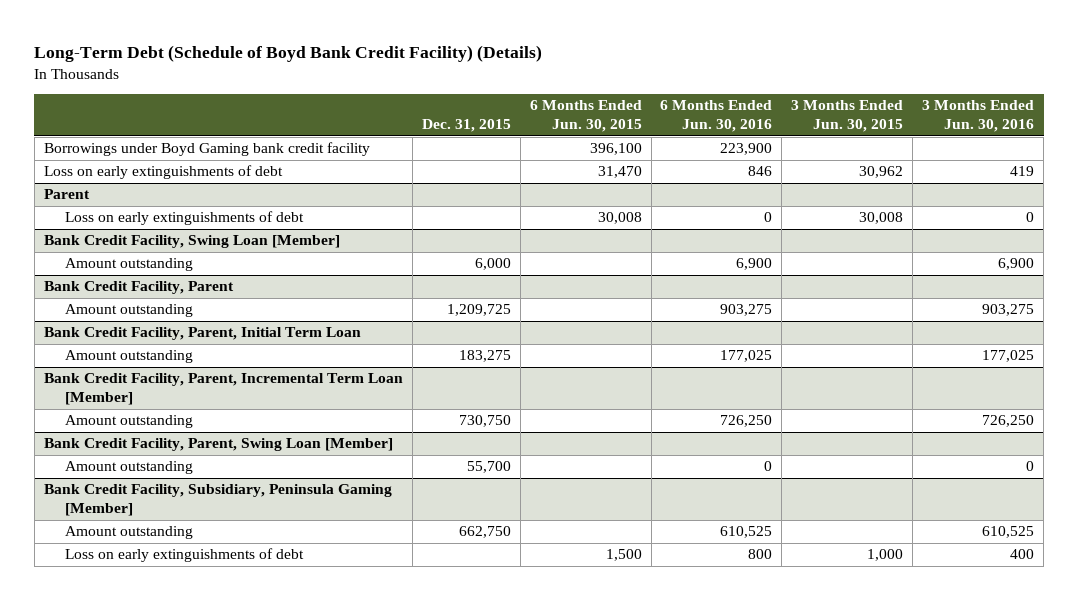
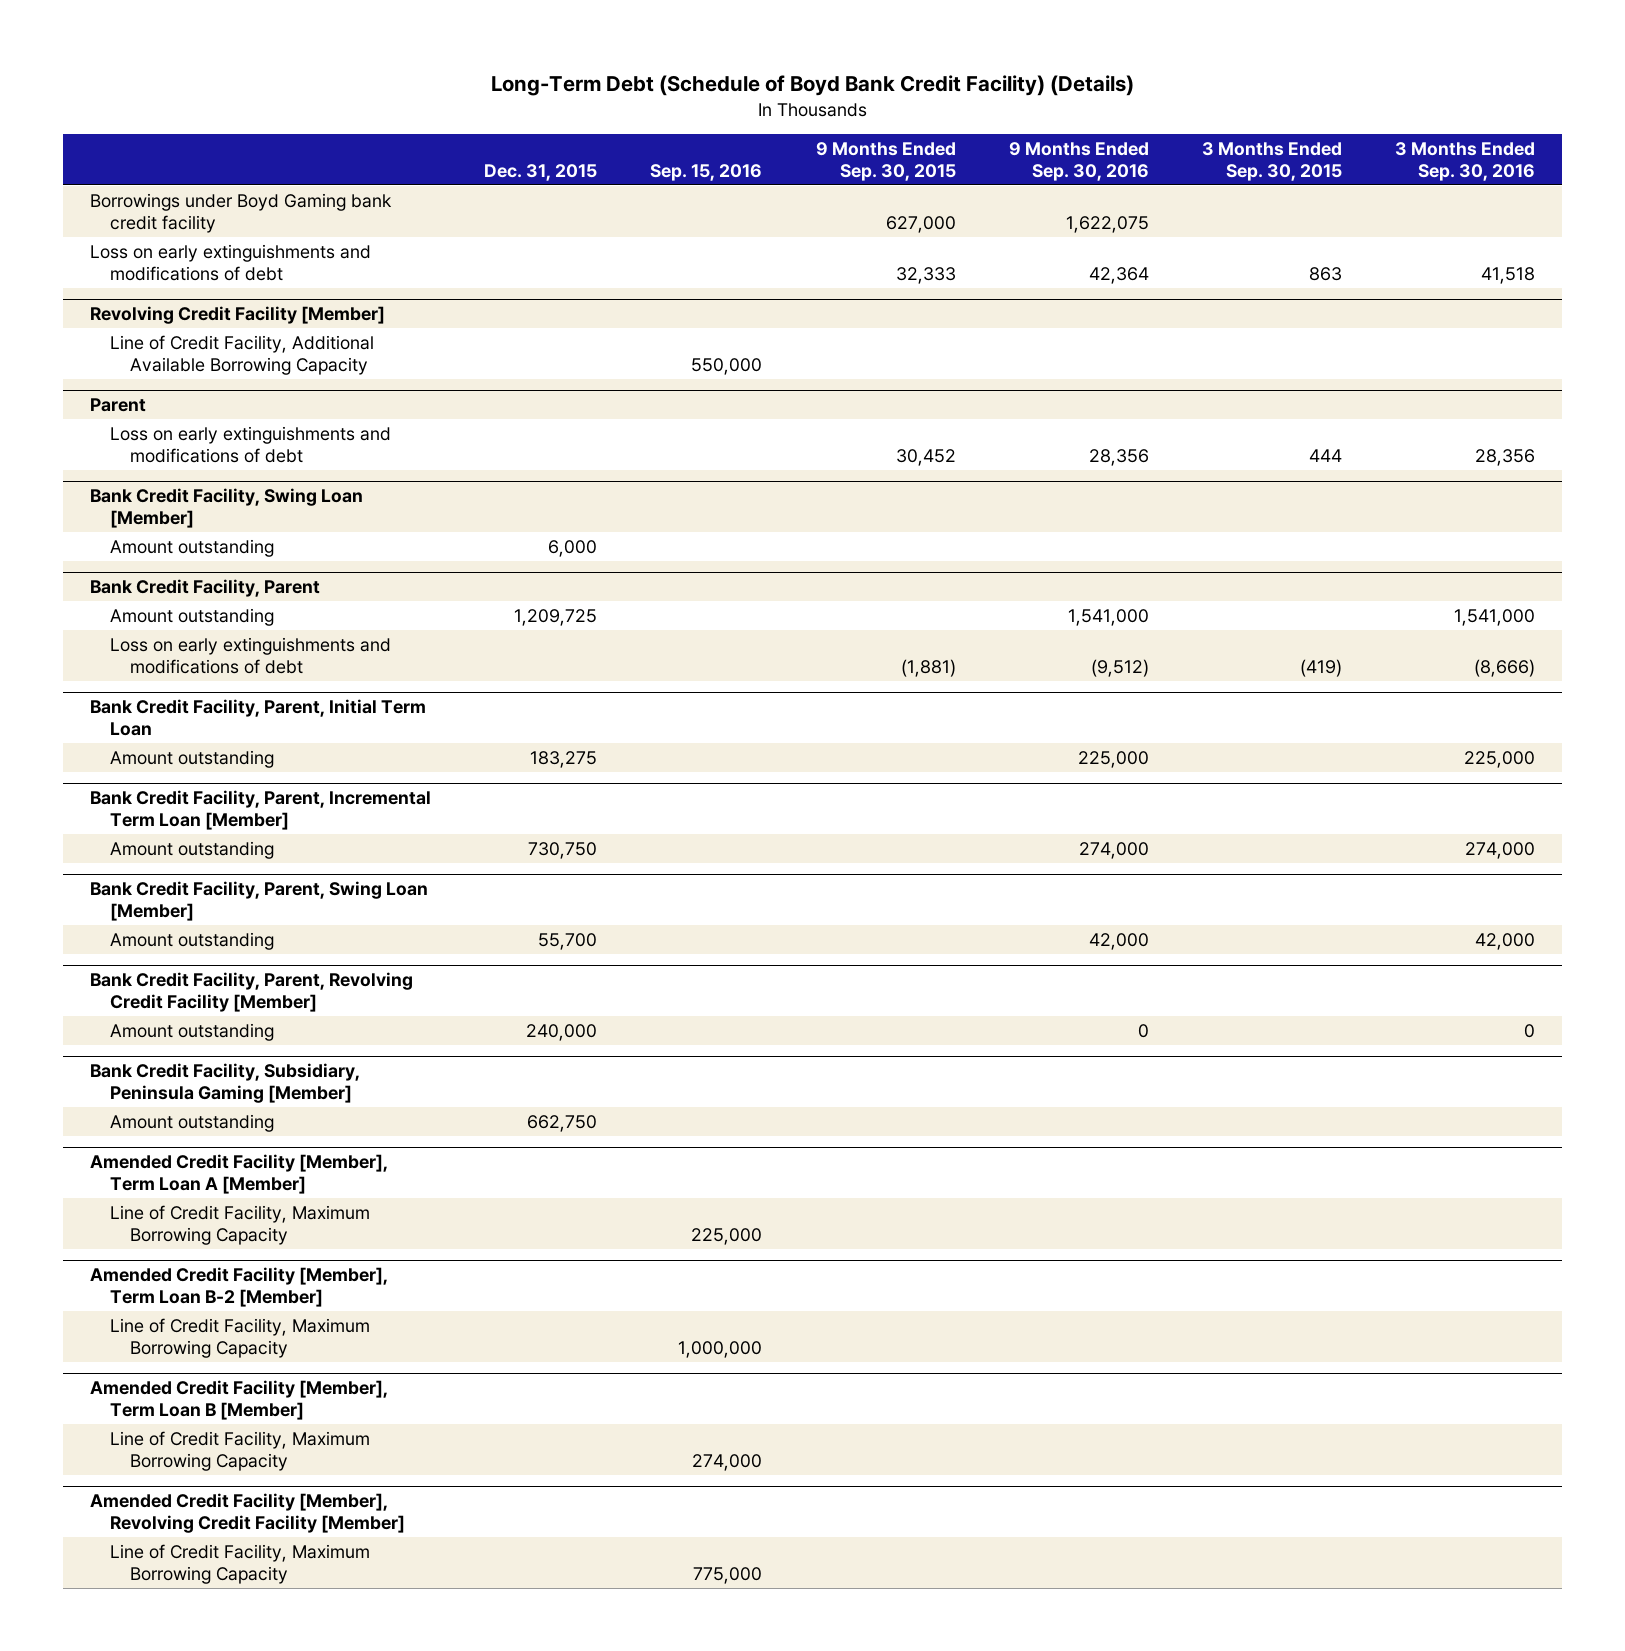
[529,100,642,133] 6 Months Ended Jun. 30, 2015 -> none
[660,100,773,133] 6 Months Ended Jun. 30, 2016 -> none
[791,100,904,133] 3 Months Ended Jun. 30, 2015 -> none
[922,100,1035,133] 3 Months Ended Jun. 30, 2016 -> none
none -> [650,163,763,181] Sep. 15, 2016
none -> [815,141,956,181] 9 Months Ended Sep. 30, 2015
none -> [1008,141,1149,181] 9 Months Ended Sep. 30, 2016
none -> [1202,141,1343,181] 3 Months Ended Sep. 30, 2015
none -> [1395,141,1536,181] 3 Months Ended Sep. 30, 2016
[43,165,283,180] Loss on early extinguishments of debt -> [89,243,371,281] Loss on early extinguishments and modifications of debt
none -> [89,305,385,324] Revolving Credit Facility [Member]
none -> [109,334,374,375] Line of Credit Facility, Additional Available Borrowing Capacity
[65,211,305,226] Loss on early extinguishments of debt -> [109,425,391,463] Loss on early extinguishments and modifications of debt
none -> [109,636,391,674] Loss on early extinguishments and modifications of debt
none -> [89,971,413,1012] Bank Credit Facility, Parent, Revolving Credit Facility [Member]
none -> [109,1022,274,1041] Amount outstanding
[65,548,305,563] Loss on early extinguishments of debt -> none
none -> [89,1153,388,1194] Amended Credit Facility [Member], Term Loan A [Member]
none -> [109,1204,370,1245] Line of Credit Facility, Maximum Borrowing Capacity
none -> [89,1266,388,1307] Amended Credit Facility [Member], Term Loan B-2 [Member]
none -> [109,1317,370,1358] Line of Credit Facility, Maximum Borrowing Capacity
none -> [89,1379,388,1420] Amended Credit Facility [Member], Term Loan B [Member]
none -> [109,1430,370,1471] Line of Credit Facility, Maximum Borrowing Capacity
none -> [89,1492,405,1533] Amended Credit Facility [Member], Revolving Credit Facility [Member]
none -> [109,1543,370,1584] Line of Credit Facility, Maximum Borrowing Capacity

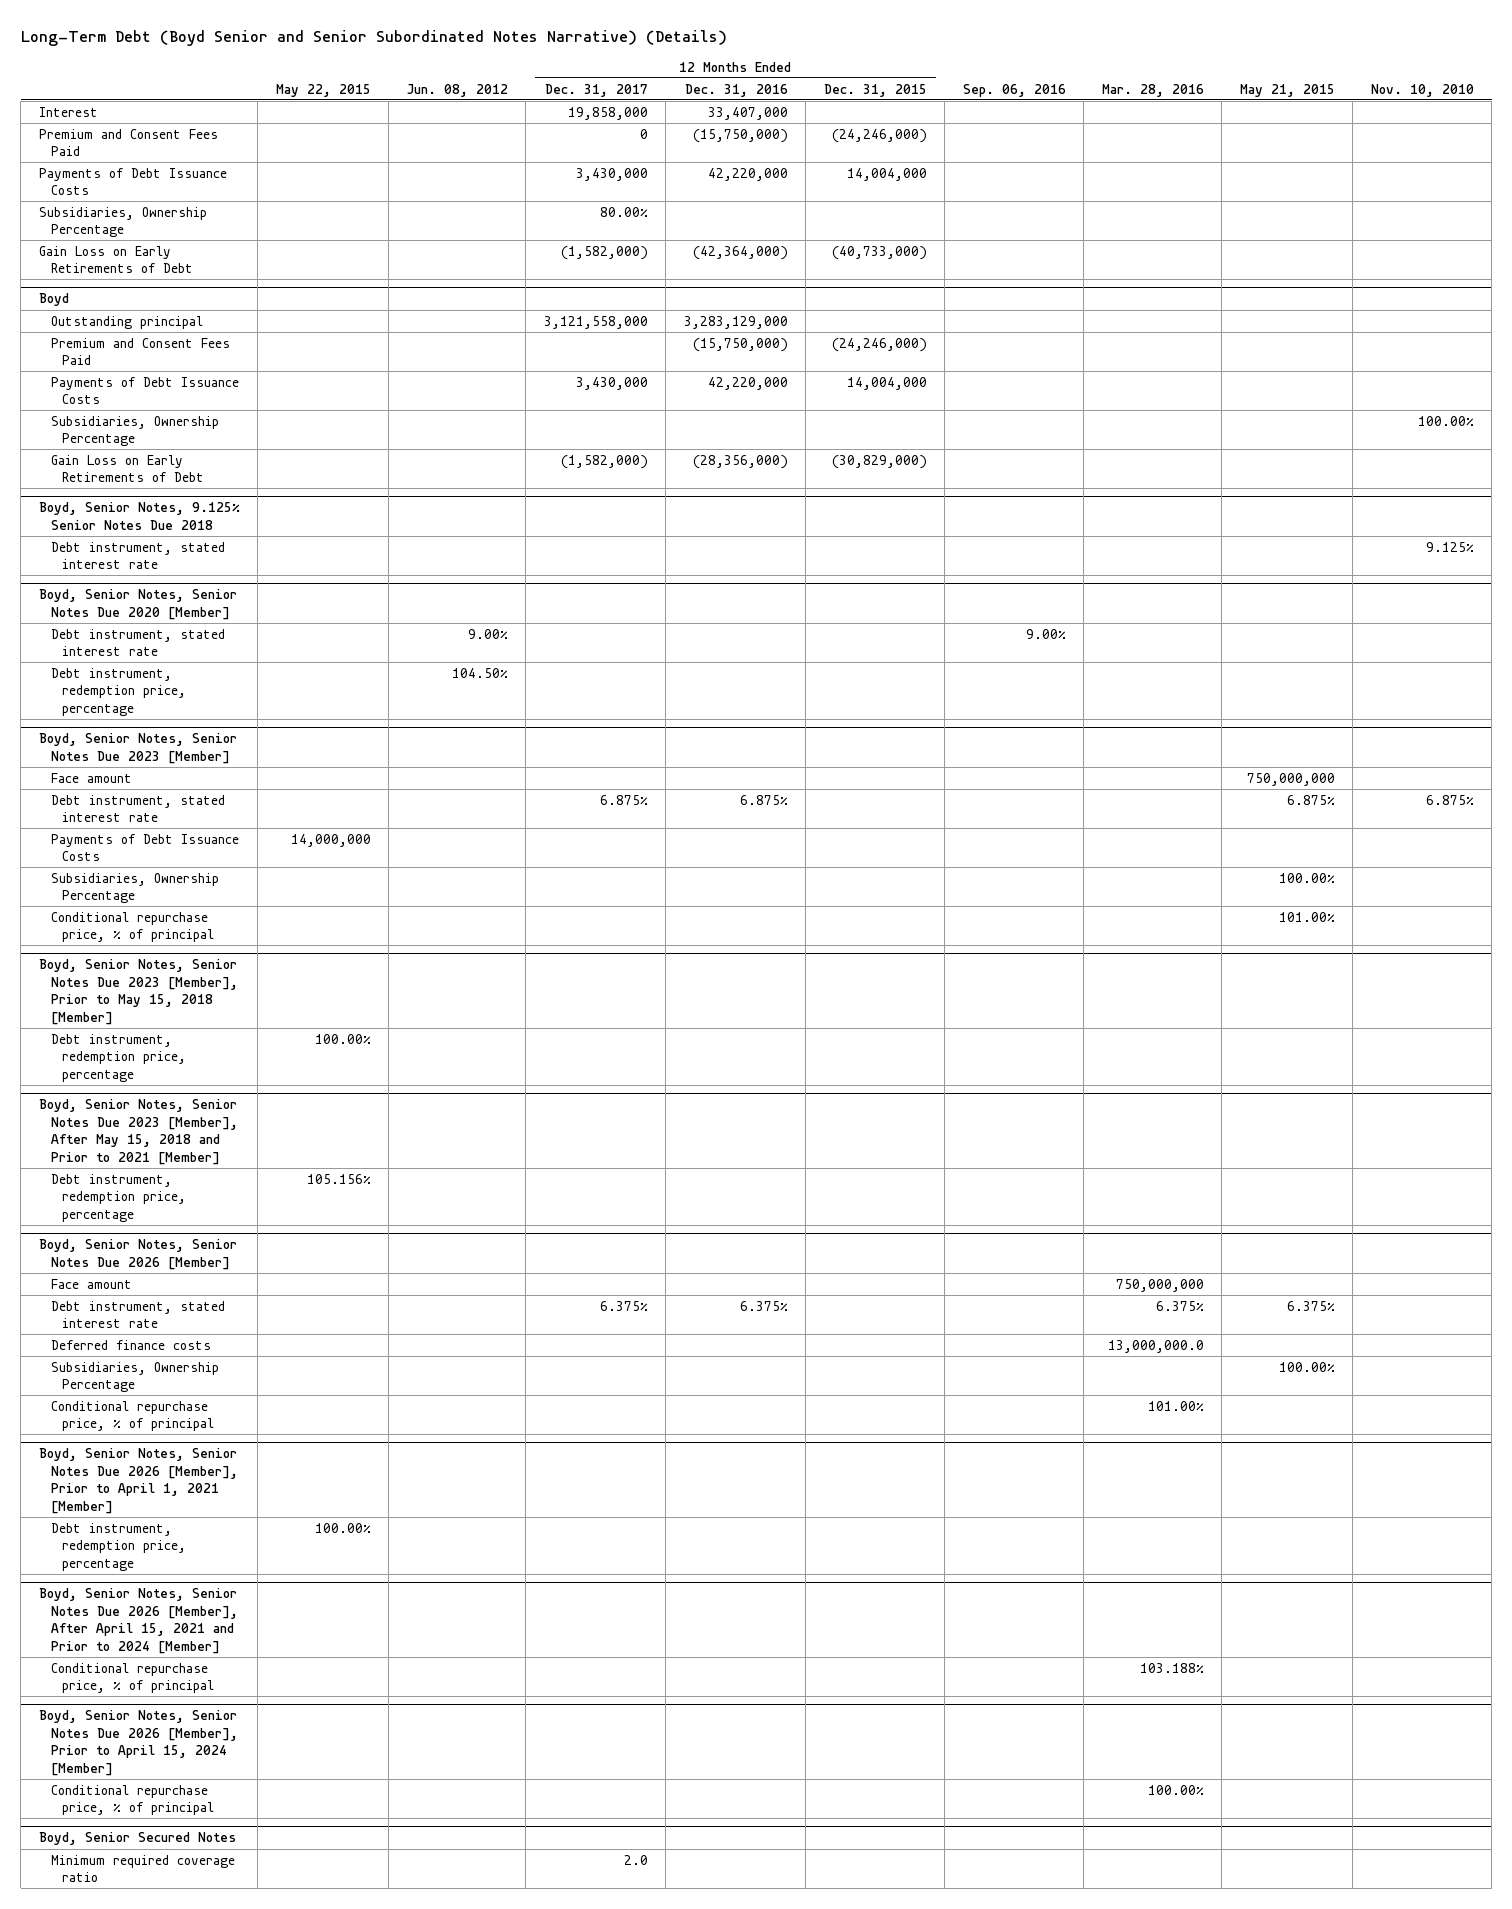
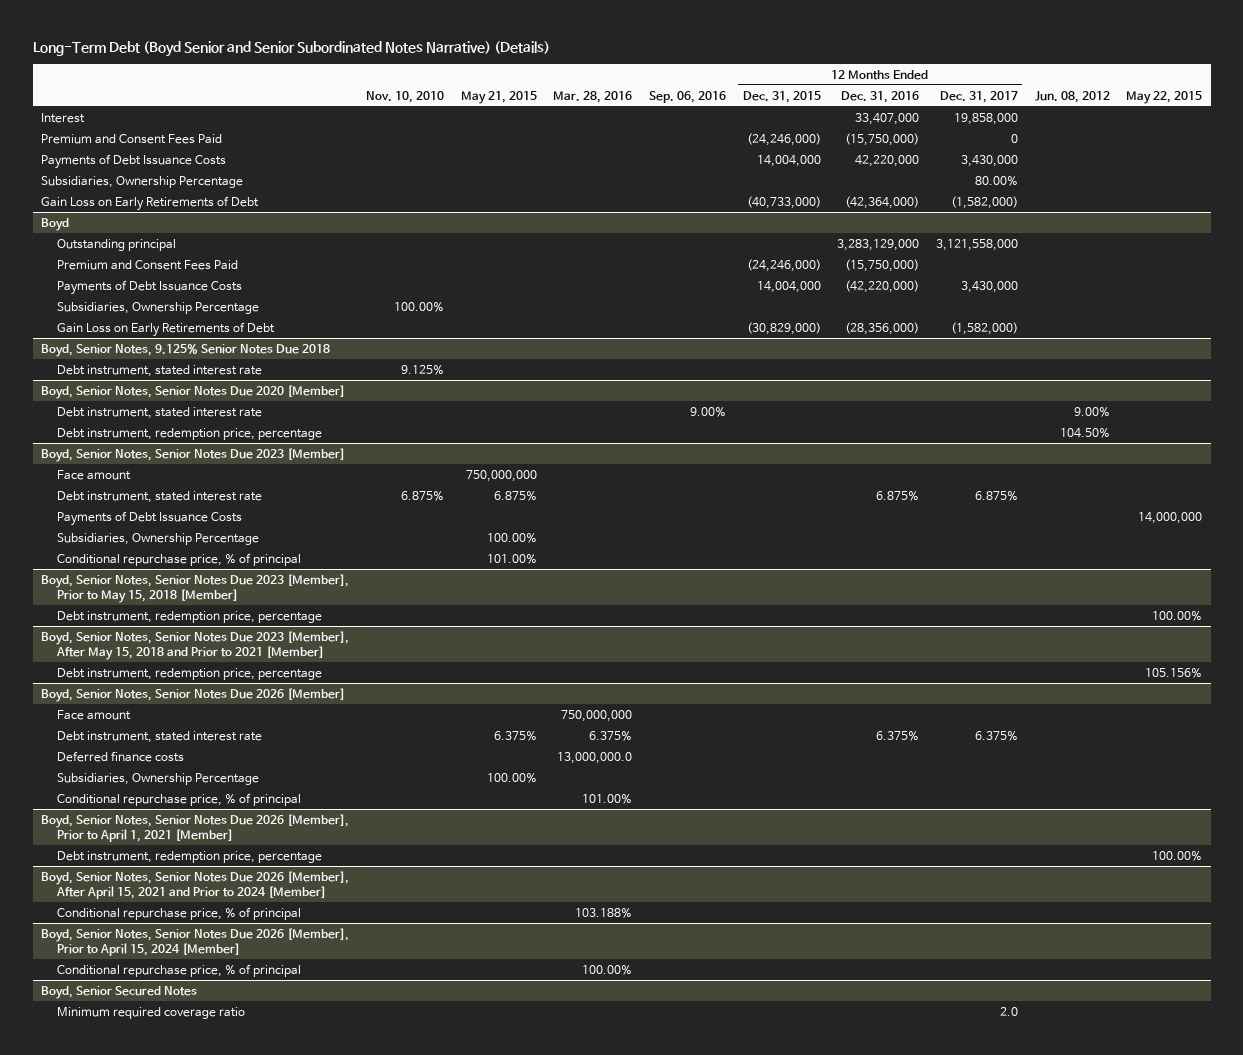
[707,376,788,390] 42,220,000 -> [845,279,920,293] (42,220,000)

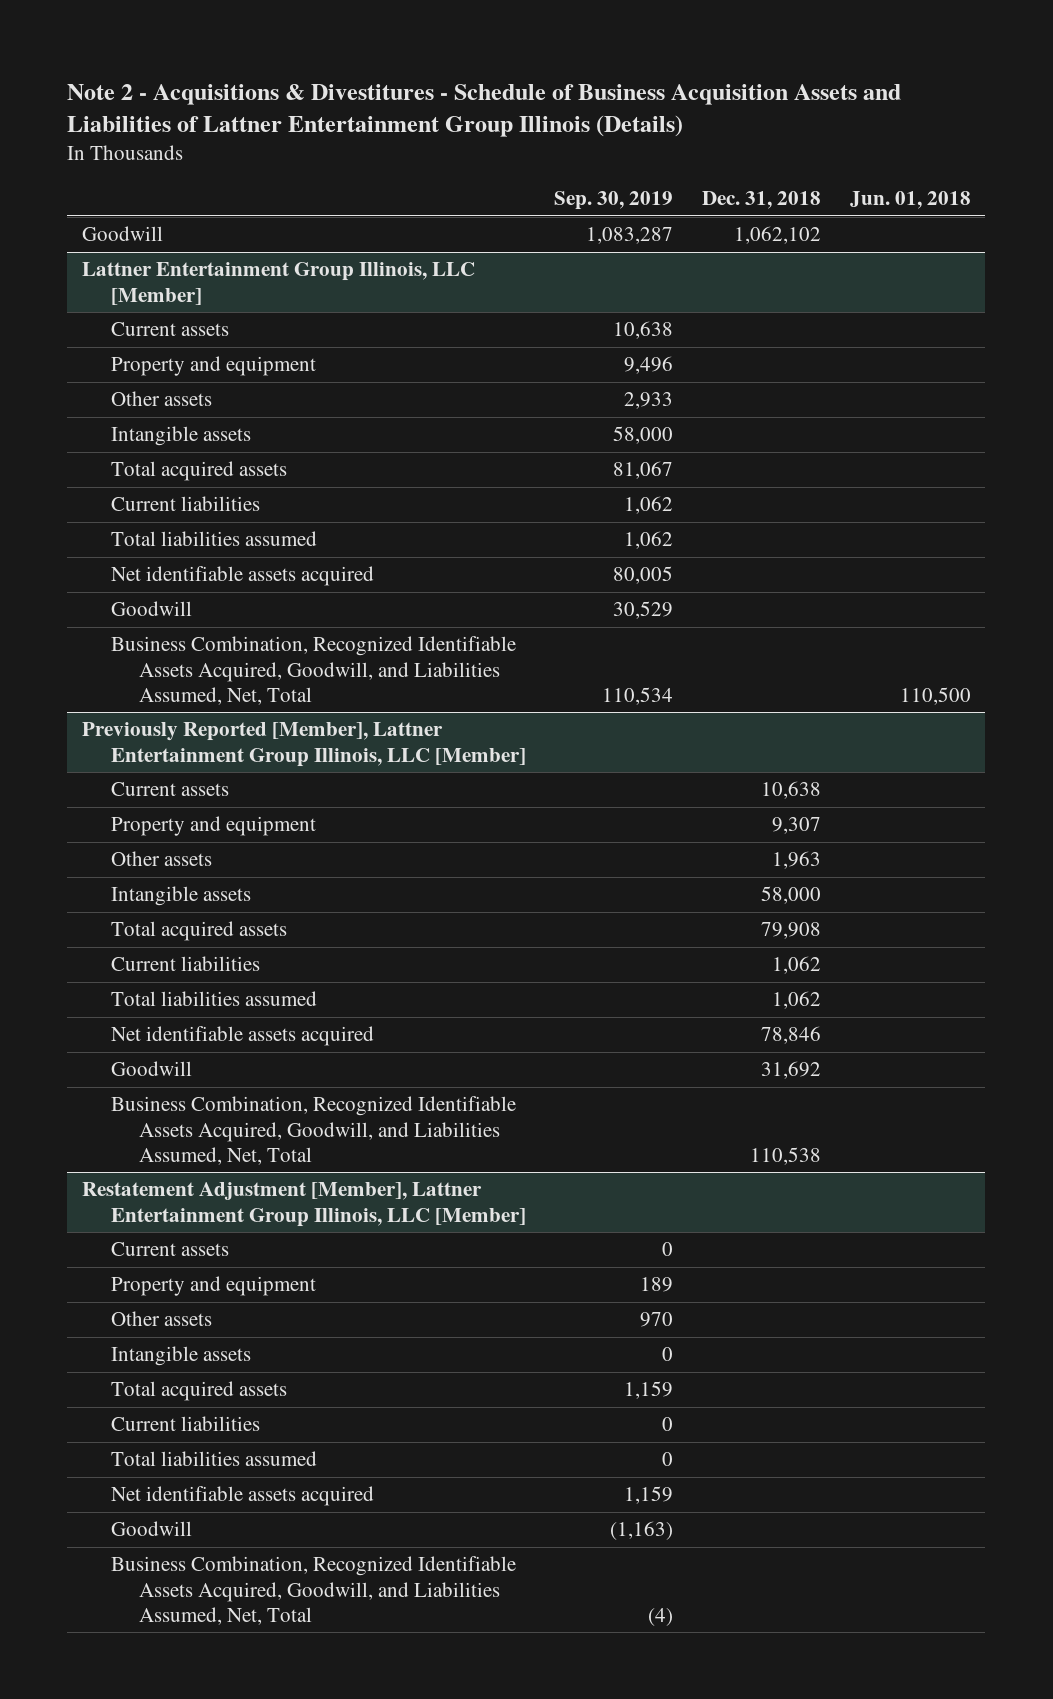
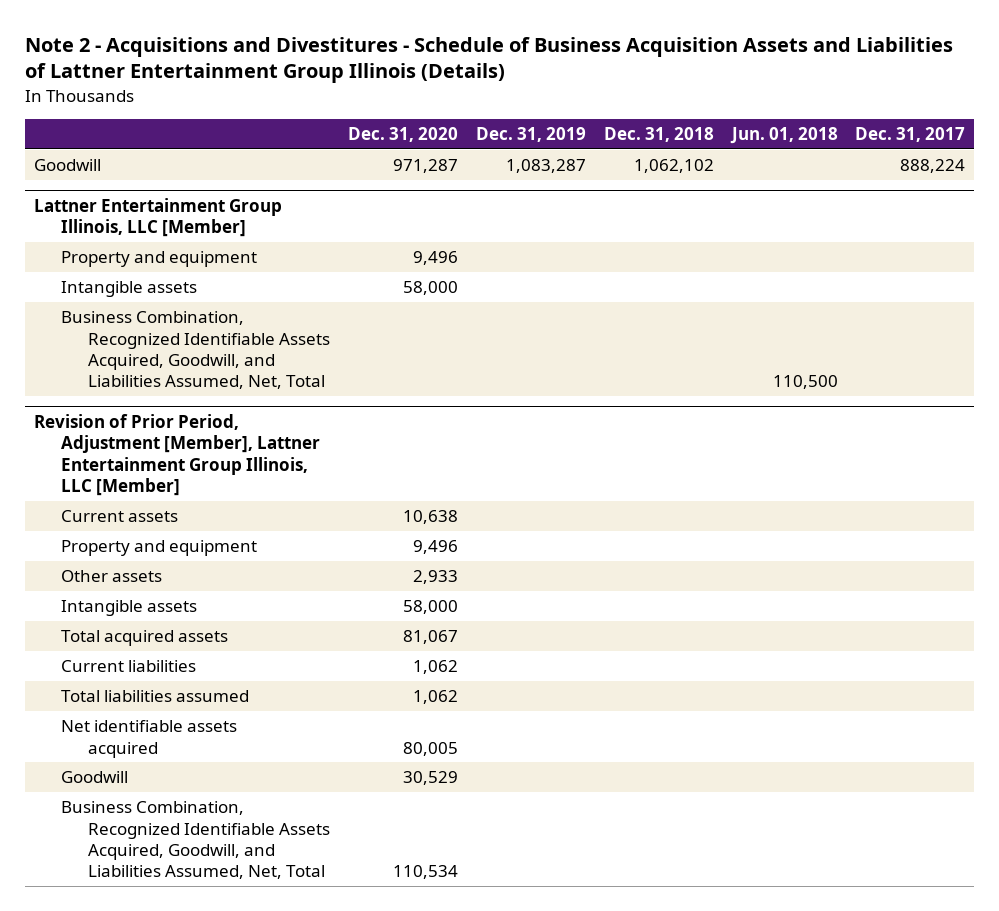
[67,83,902,137] Note 2 - Acquisitions & Divestitures - Schedule of Business Acquisition Assets and Liabilities of Lattner Entertainment Group Illinois (Details) -> [24,36,953,84] Note 2 - Acquisitions and Divestitures - Schedule of Business Acquisition Assets and Liabilities of Lattner Entertainment Group Illinois (Details)
[554,191,674,211] Sep. 30, 2019 -> none
none -> [348,127,459,143] Dec. 31, 2020
none -> [475,127,586,143] Dec. 31, 2019
none -> [855,127,966,143] Dec. 31, 2017
[110,322,229,337] Current assets -> none
[110,391,212,407] Other assets -> none
[110,461,287,482] Total acquired assets -> none
[110,496,260,512] Current liabilities -> none
[110,531,317,547] Total liabilities assumed -> none
[110,566,374,587] Net identifiable assets acquired -> none
[110,601,192,617] Goodwill -> none
[81,722,526,767] Previously Reported [Member], Lattner Entertainment Group Illinois, LLC [Member] -> none
[110,782,229,797] Current assets -> none
[110,816,316,837] Property and equipment -> none
[110,851,212,867] Other assets -> none
[110,886,251,907] Intangible assets -> none
[110,921,287,942] Total acquired assets -> none
[110,956,260,972] Current liabilities -> none
[110,991,317,1007] Total liabilities assumed -> none
[110,1026,374,1047] Net identifiable assets acquired -> none
[110,1061,192,1077] Goodwill -> none
[110,1096,516,1165] Business Combination, Recognized Identifiable Assets Acquired, Goodwill, and Liabilities Assumed, Net, Total -> none
[81,1182,526,1227] Restatement Adjustment [Member], Lattner Entertainment Group Illinois, LLC [Member] -> [33,413,321,497] Revision of Prior Period, Adjustment [Member], Lattner Entertainment Group Illinois, LLC [Member]

